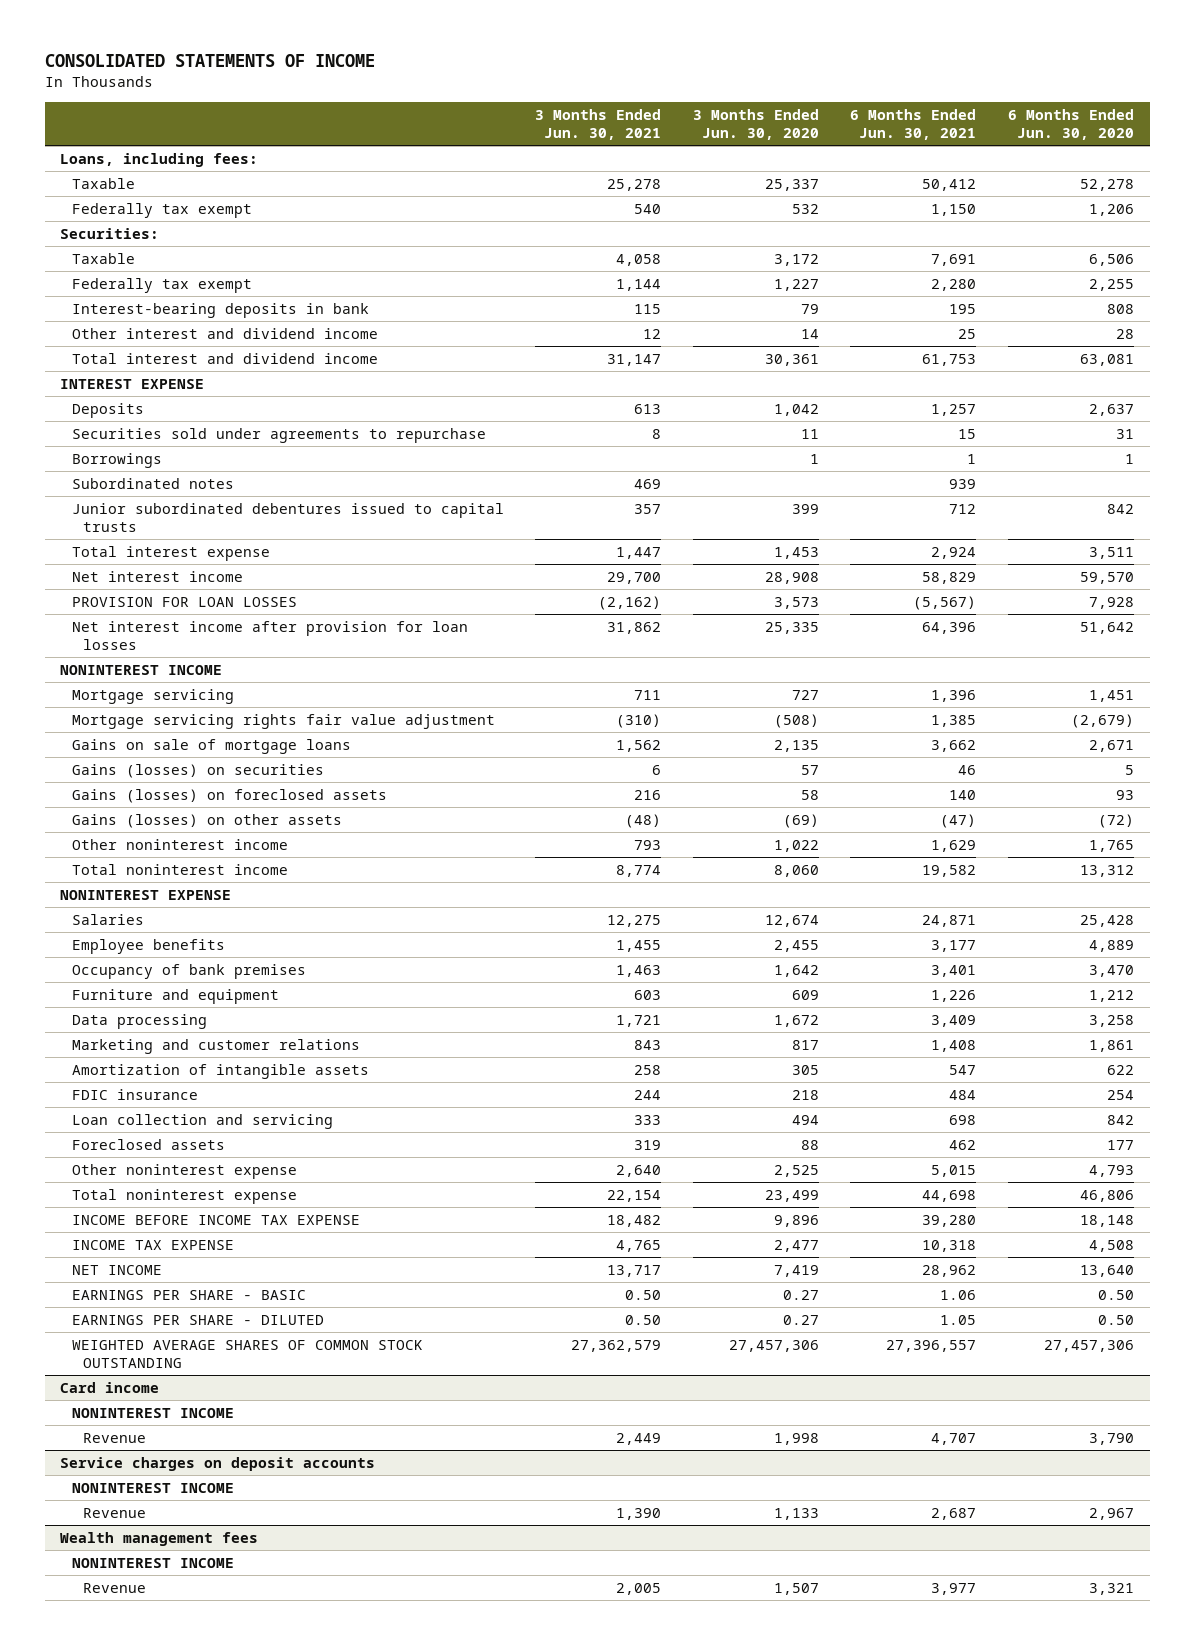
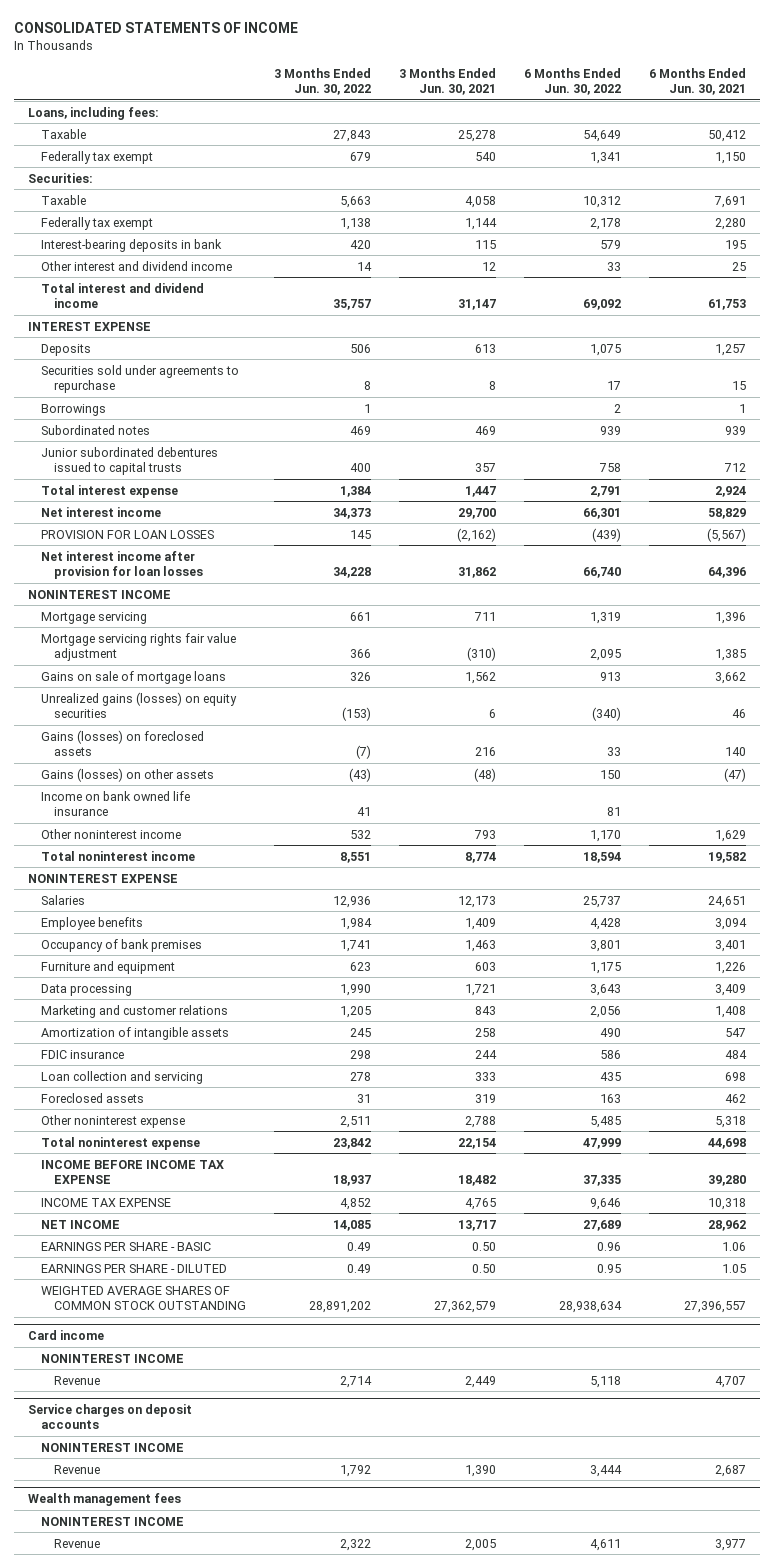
[692,108,819,141] 3 Months Ended Jun. 30, 2020 -> none
[1007,108,1134,141] 6 Months Ended Jun. 30, 2020 -> none
none -> [273,67,371,96] 3 Months Ended Jun. 30, 2022
none -> [524,67,622,96] 6 Months Ended Jun. 30, 2022
[71,763,324,778] Gains (losses) on securities -> [40,691,237,718] Unrealized gains (losses) on equity securities
none -> [40,790,190,816] Income on bank owned life insurance
[607,914,662,927] 12,275 -> [458,895,497,908] 12,173
[922,914,977,927] 24,871 -> [708,895,747,908] 24,651
[616,939,662,952] 1,455 -> [465,917,497,930] 1,409
[931,939,977,952] 3,177 -> [715,917,748,930] 3,094
[616,1164,662,1177] 2,640 -> [465,1115,497,1128] 2,788
[931,1164,977,1177] 5,015 -> [715,1115,747,1128] 5,318

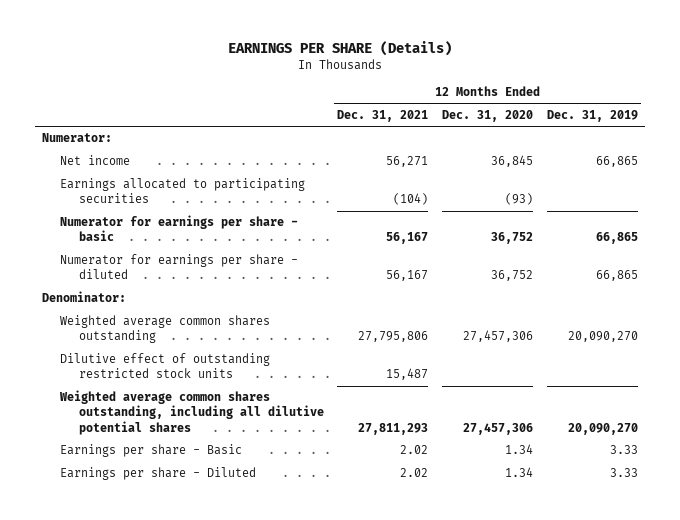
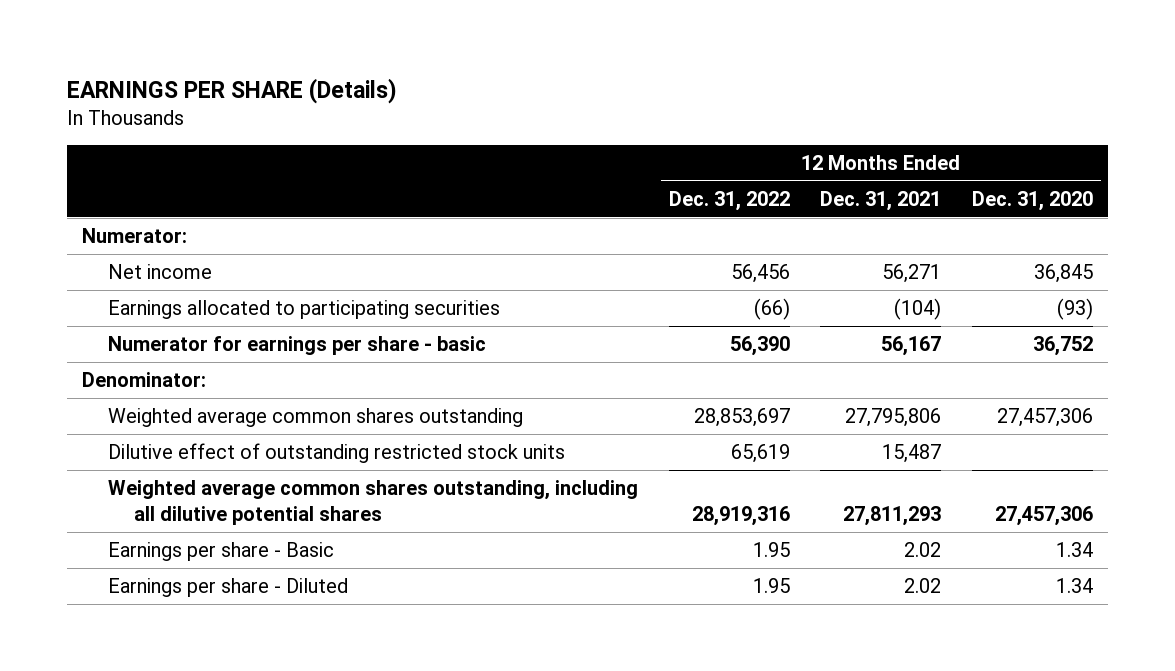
[546,110,638,123] Dec. 31, 2019 -> none
none -> [668,190,790,211] Dec. 31, 2022
[60,254,299,280] Numerator for earnings per share - diluted -> none

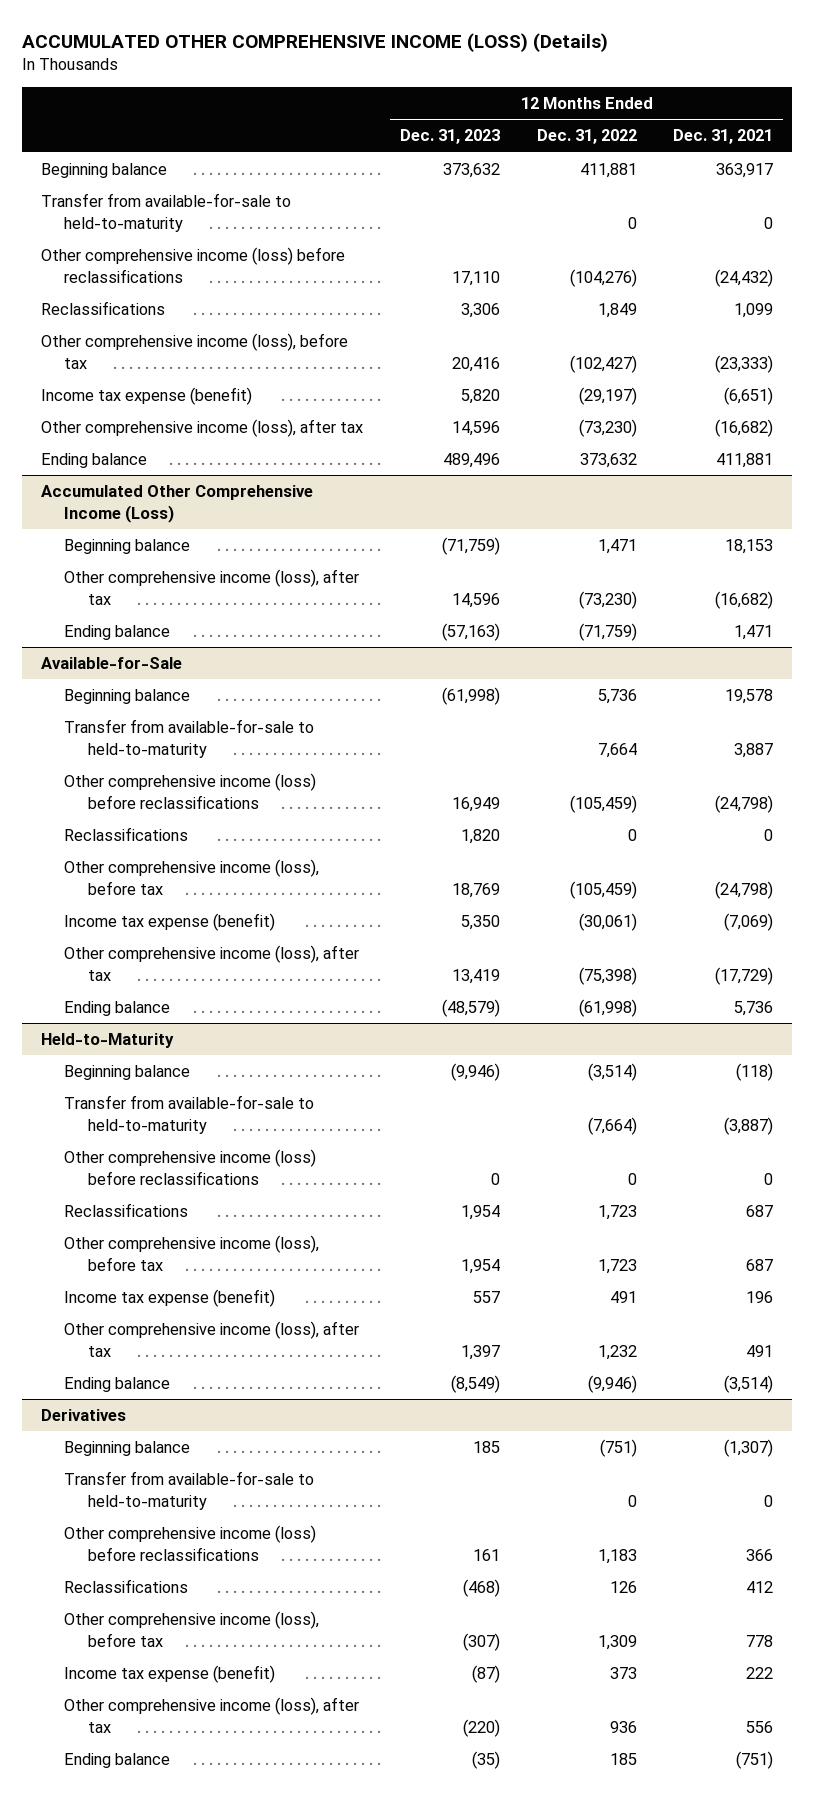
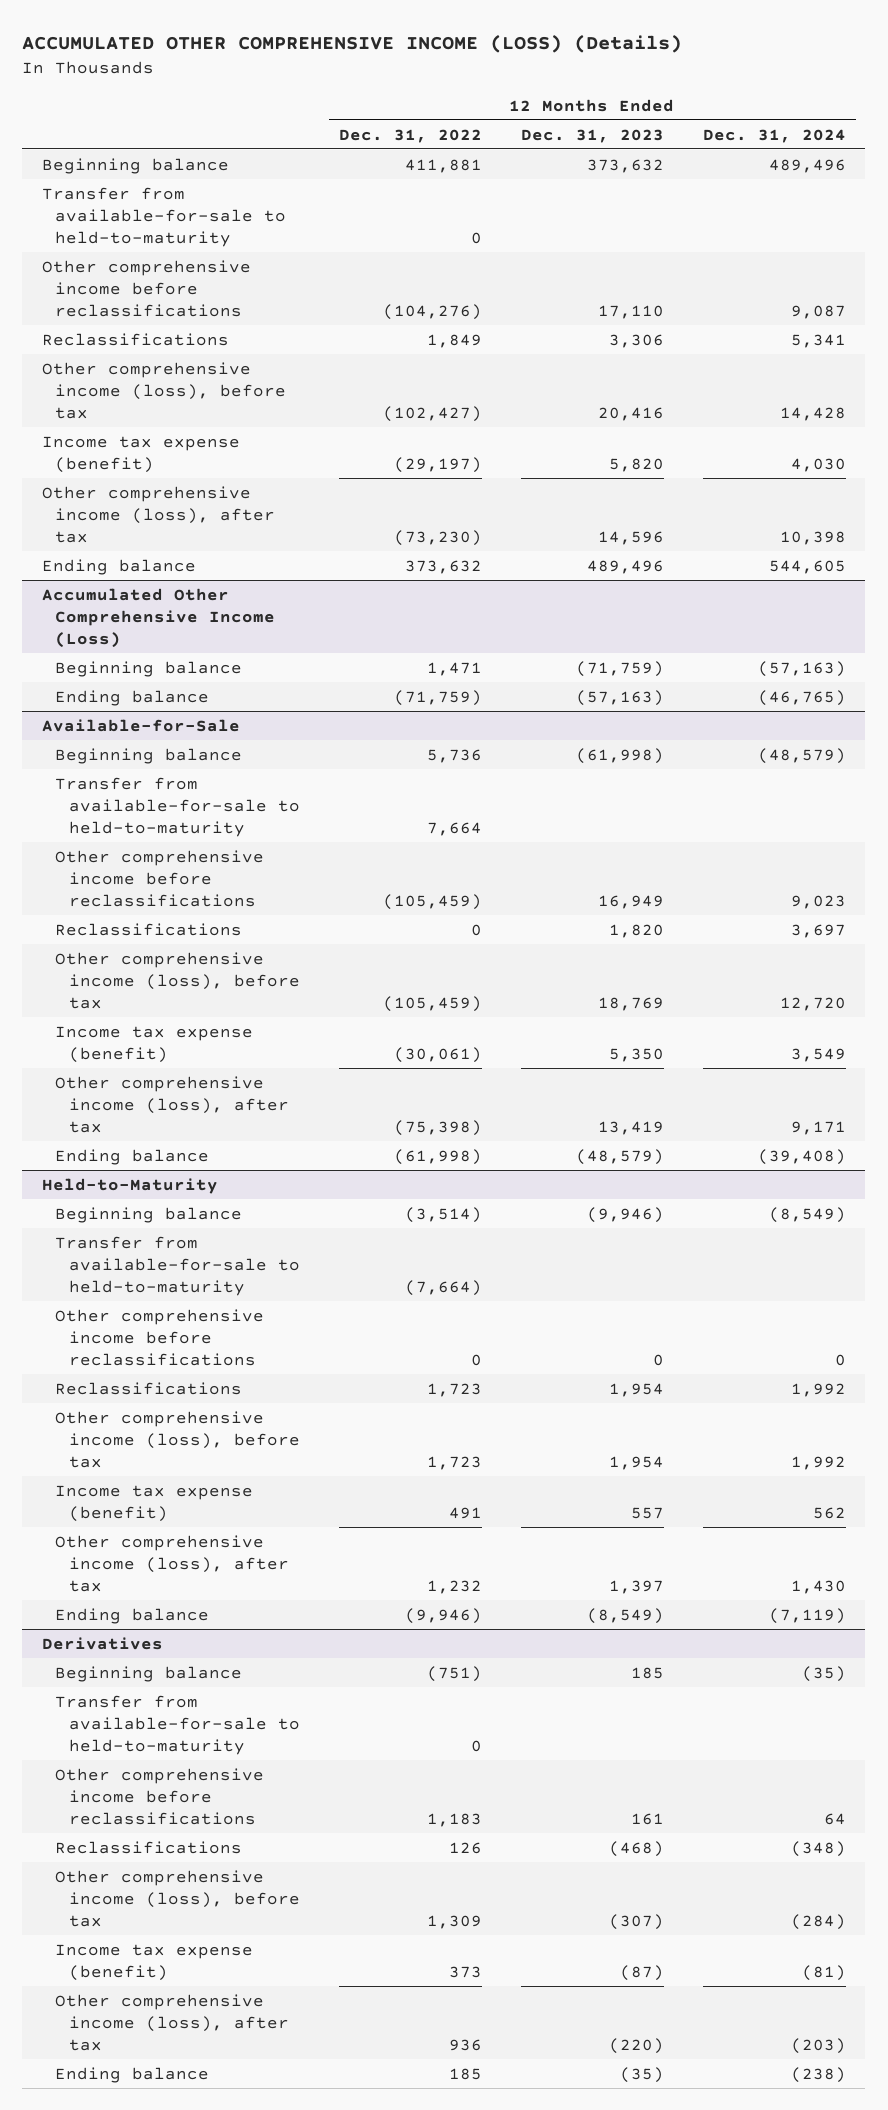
[673,129,774,145] Dec. 31, 2021 -> none
none -> [702,128,846,143] Dec. 31, 2024
[40,247,345,283] Other comprehensive income (loss) before reclassifications -> [41,259,251,317] Other comprehensive income before reclassifications
[64,569,360,605] Other comprehensive income (loss), after tax -> none
[64,773,317,809] Other comprehensive income (loss) before reclassifications -> [55,849,265,907] Other comprehensive income before reclassifications
[64,1149,317,1185] Other comprehensive income (loss) before reclassifications -> [55,1308,265,1366] Other comprehensive income before reclassifications
[64,1525,317,1561] Other comprehensive income (loss) before reclassifications -> [55,1767,265,1825] Other comprehensive income before reclassifications

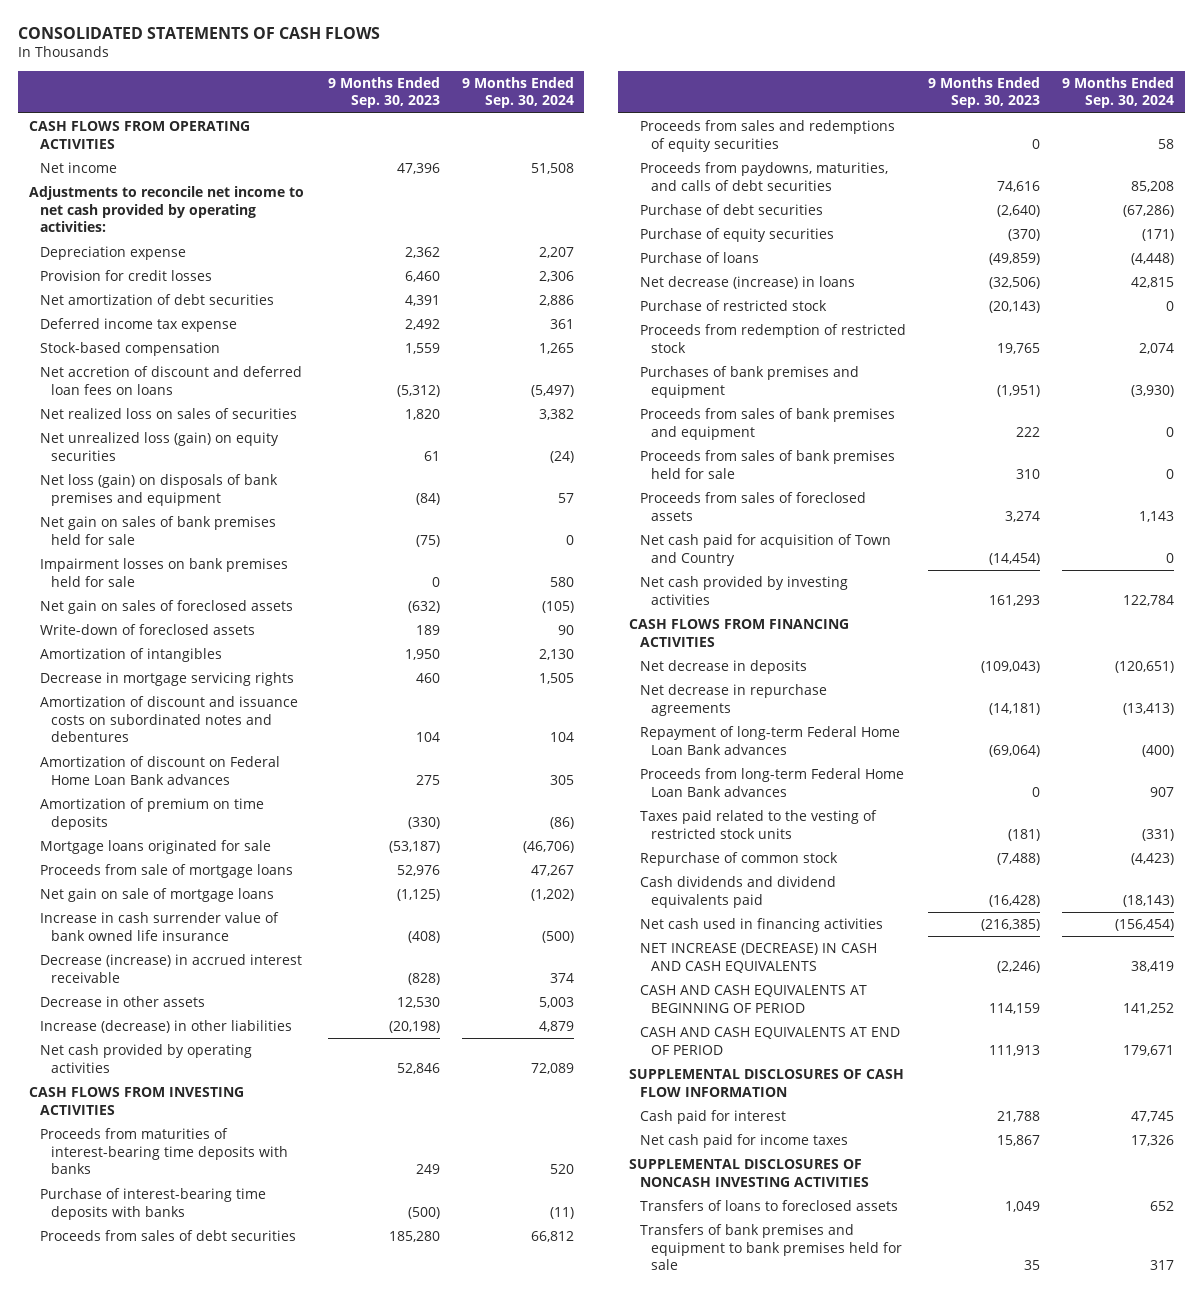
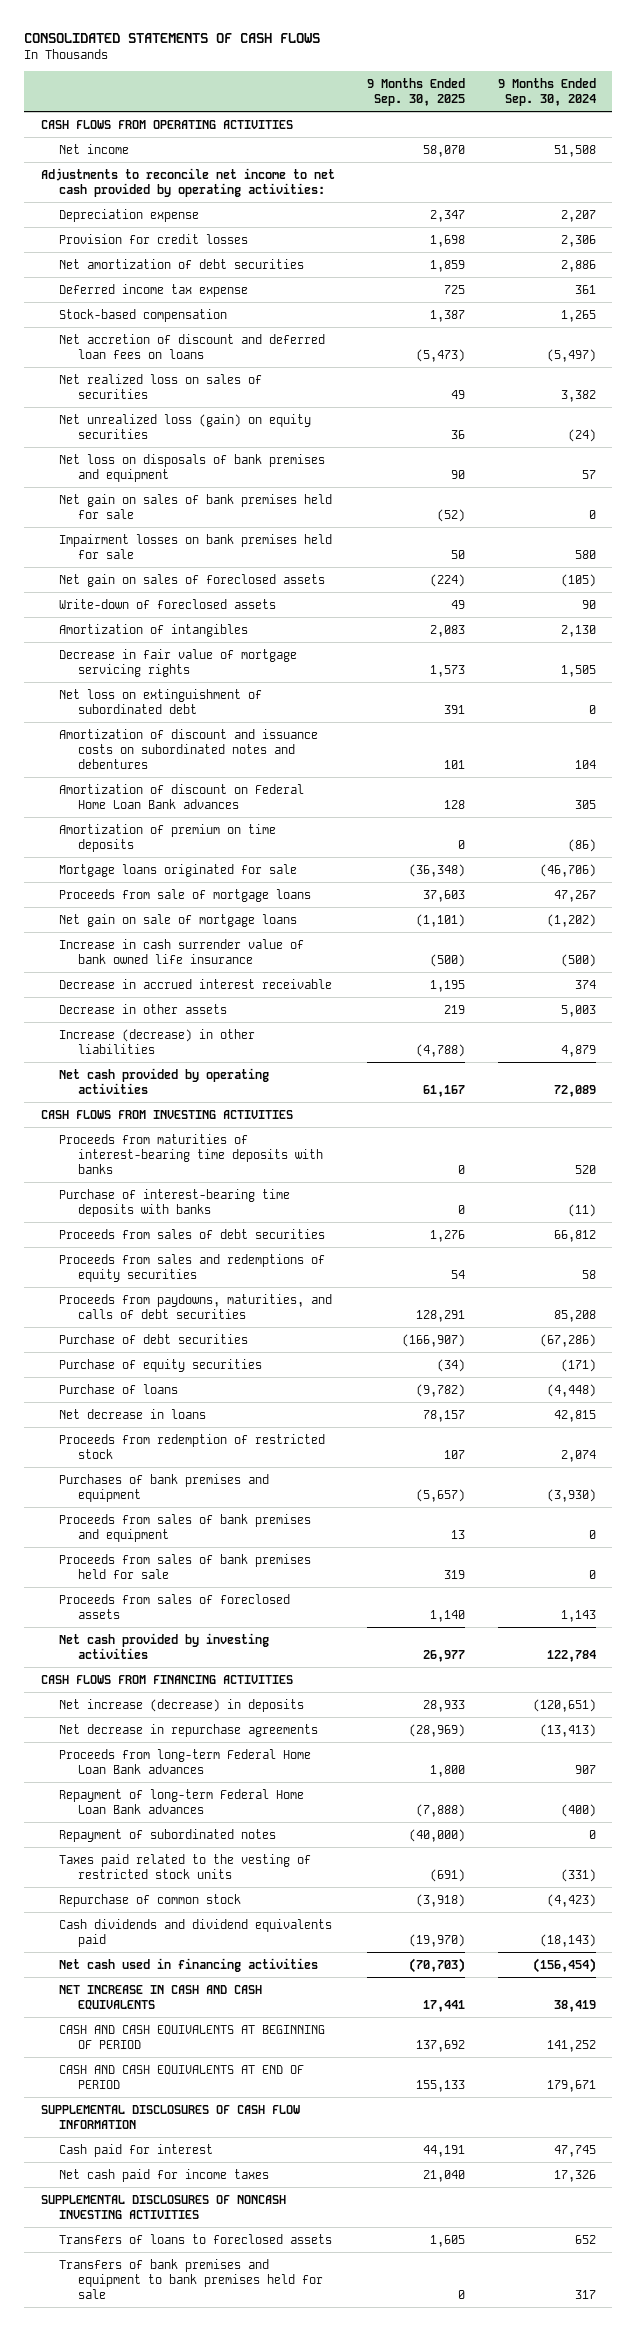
[327,76,440,109] 9 Months Ended Sep. 30, 2023 -> none
none -> [367,77,466,107] 9 Months Ended Sep. 30, 2025
[39,474,278,506] Net loss (gain) on disposals of bank premises and equipment -> [59,453,326,482] Net loss on disposals of bank premises and equipment
[39,672,294,687] Decrease in mortgage servicing rights -> [59,648,298,677] Decrease in fair value of mortgage servicing rights
none -> [59,688,263,714] Net loss on extinguishment of subordinated debt
[39,954,302,983] Decrease (increase) in accrued interest receivable -> [59,978,333,989] Decrease in accrued interest receivable
[640,300,828,312] Purchase of restricted stock -> none
[640,276,856,290] Net decrease (increase) in loans -> [59,1408,207,1419] Net decrease in loans
[640,534,892,566] Net cash paid for acquisition of Town and Country -> none
[640,660,808,675] Net decrease in deposits -> [59,1698,305,1712] Net increase (decrease) in deposits
[640,726,901,755] Repayment of long-term Federal Home Loan Bank advances -> [59,1788,305,1814] Repayment of long-term Federal Home Loan Bank advances
none -> [59,1828,277,1842] Repayment of subordinated notes
[640,943,878,973] NET INCREASE (DECREASE) IN CASH AND CASH EQUIVALENTS -> [59,1984,263,2010] NET INCREASE IN CASH AND CASH EQUIVALENTS

